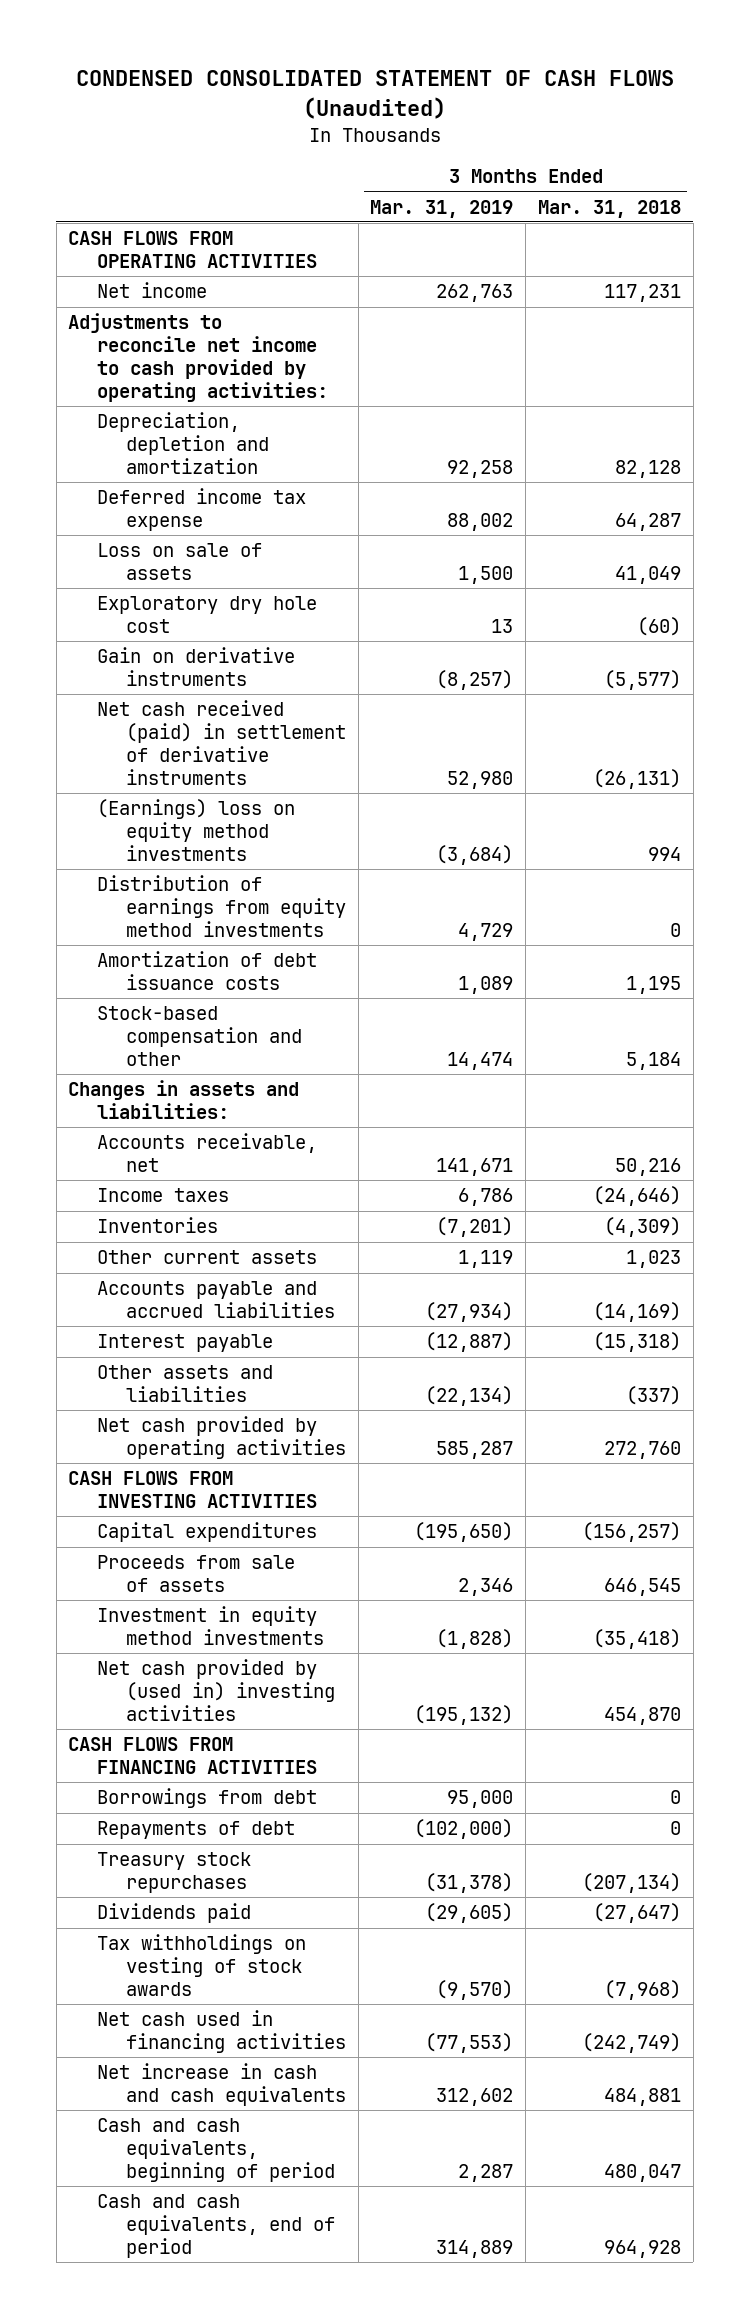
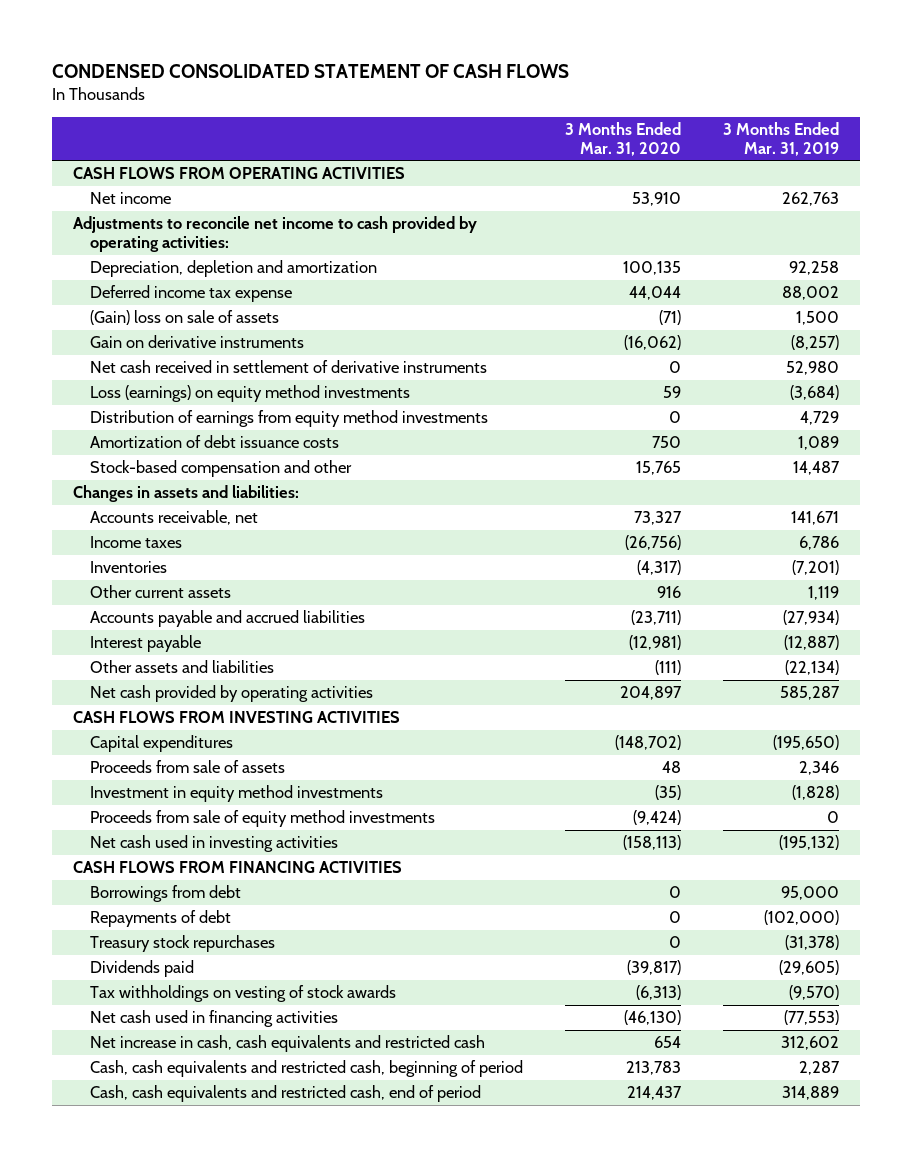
[75,69,674,119] CONDENSED CONSOLIDATED STATEMENT OF CASH FLOWS (Unaudited) -> [51,63,569,78] CONDENSED CONSOLIDATED STATEMENT OF CASH FLOWS
[538,199,682,218] Mar. 31, 2018 -> none
none -> [565,121,682,156] 3 Months Ended Mar. 31, 2020
[97,596,318,634] Exploratory dry hole cost -> none
[97,543,263,581] Loss on sale of assets -> [90,310,280,326] (Gain) loss on sale of assets
[97,700,346,785] Net cash received (paid) in settlement of derivative instruments -> [90,360,488,374] Net cash received in settlement of derivative instruments
[97,799,296,861] (Earnings) loss on equity method investments -> [90,385,411,403] Loss (earnings) on equity method investments
[447,1051,514,1070] 14,474 -> [793,461,841,476] 14,487
none -> [90,810,436,828] Proceeds from sale of equity method investments
[97,1659,335,1721] Net cash provided by (used in) investing activities -> [90,835,339,853] Net cash used in investing activities
[97,2063,346,2107] Net increase in cash and cash equivalents -> [90,1035,486,1053] Net increase in cash, cash equivalents and restricted cash
[97,2118,335,2182] Cash and cash equivalents, beginning of period -> [90,1060,524,1078] Cash, cash equivalents and restricted cash, beginning of period
[97,2194,335,2258] Cash and cash equivalents, end of period -> [90,1085,482,1103] Cash, cash equivalents and restricted cash, end of period

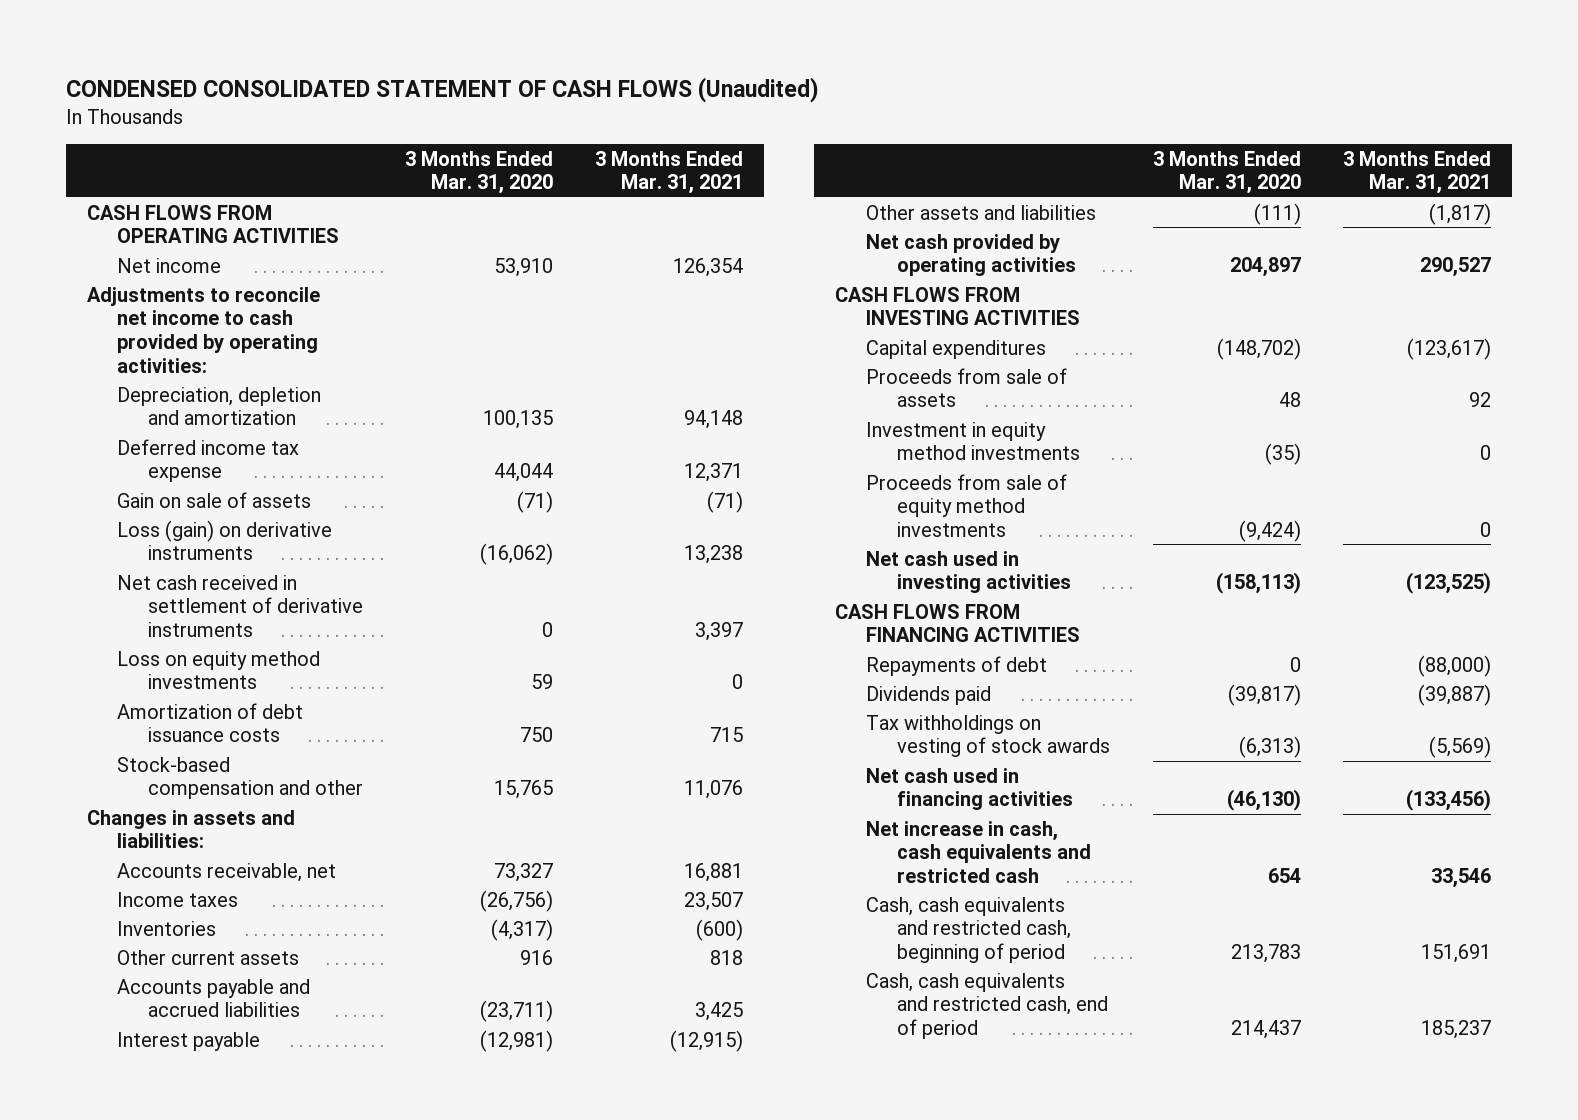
[51,63,569,78] CONDENSED CONSOLIDATED STATEMENT OF CASH FLOWS -> [65,76,819,103] CONDENSED CONSOLIDATED STATEMENT OF CASH FLOWS (Unaudited)
[723,121,840,156] 3 Months Ended Mar. 31, 2019 -> none
none -> [595,150,744,195] 3 Months Ended Mar. 31, 2021
[90,310,280,326] (Gain) loss on sale of assets -> [117,491,312,508] Gain on sale of assets
[90,335,305,349] Gain on derivative instruments -> [117,519,333,561] Loss (gain) on derivative instruments
[90,410,489,428] Distribution of earnings from equity method investments -> none
[90,385,411,403] Loss (earnings) on equity method investments -> [117,650,321,690] Loss on equity method investments
[90,885,242,903] Borrowings from debt -> none
[90,935,276,953] Treasury stock repurchases -> none

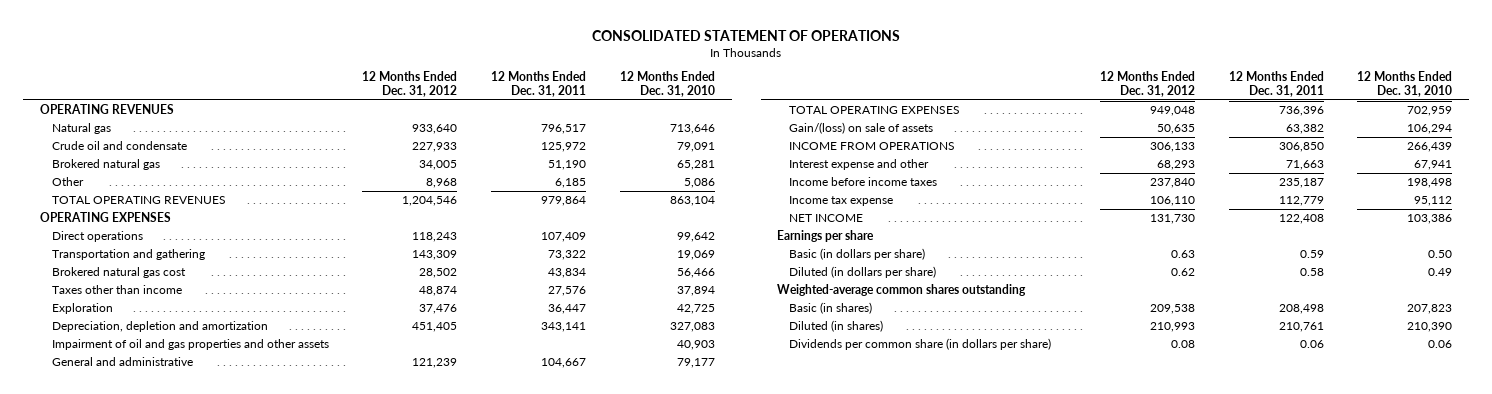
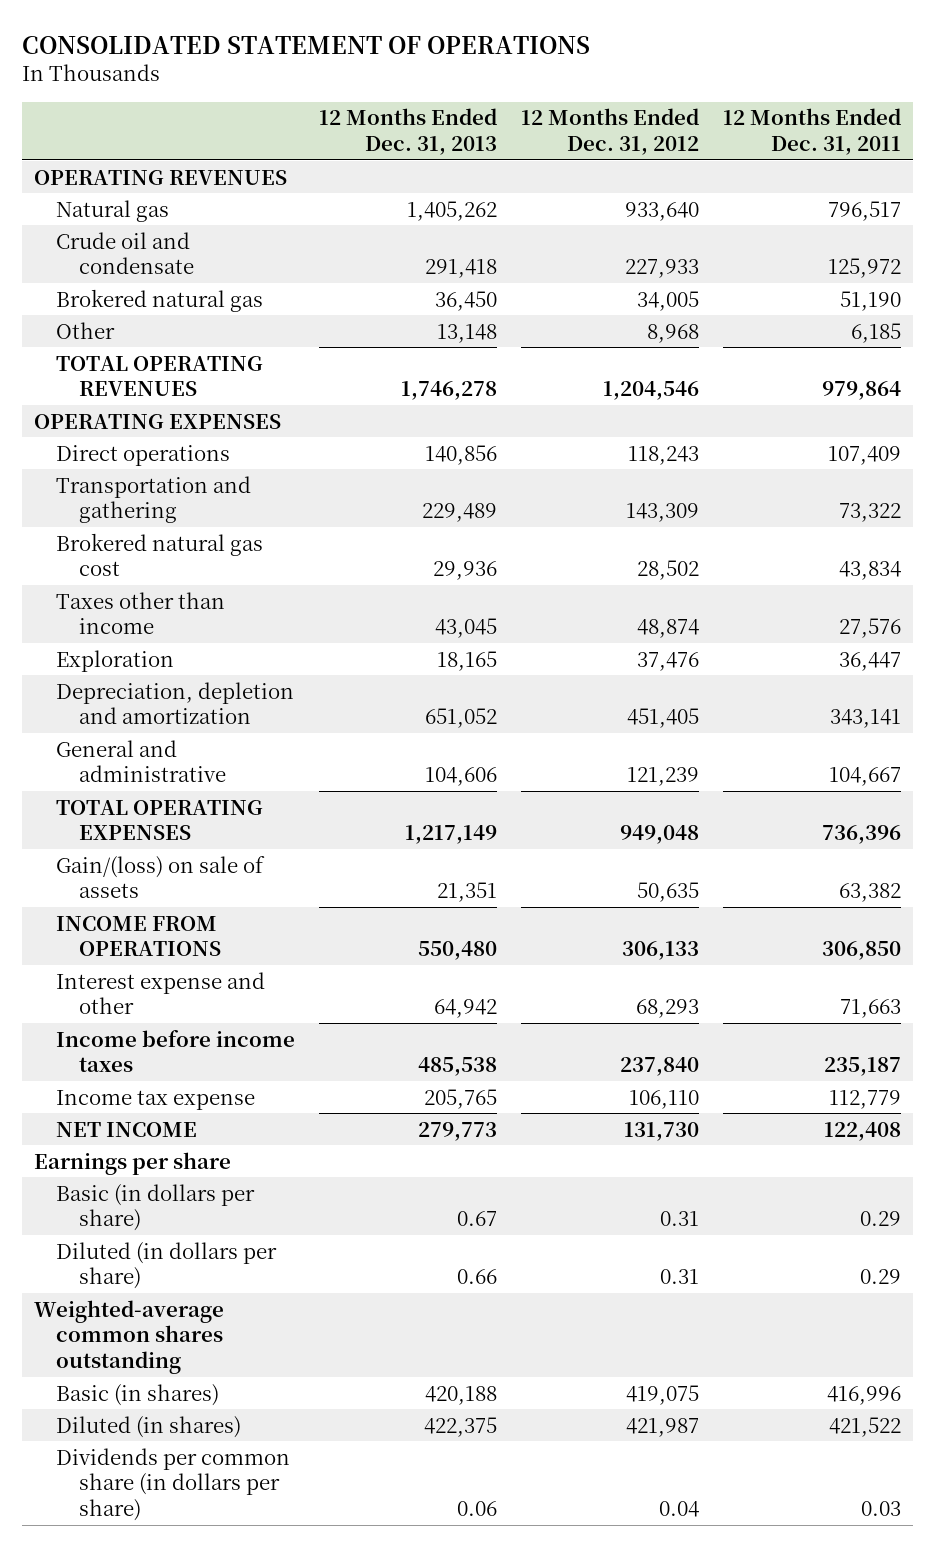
[619,71,715,98] 12 Months Ended Dec. 31, 2010 -> none
none -> [319,108,498,155] 12 Months Ended Dec. 31, 2013
[51,339,329,351] Impairment of oil and gas properties and other assets -> none
[1170,250,1195,259] 0.63 -> [660,1211,700,1227] 0.31
[1299,250,1324,259] 0.59 -> [859,1211,901,1227] 0.29
[1170,268,1195,277] 0.62 -> [660,1269,700,1285] 0.31
[1299,268,1324,277] 0.58 -> [859,1269,901,1285] 0.29
[1149,304,1195,315] 209,538 -> [626,1384,700,1405] 419,075
[1278,304,1324,315] 208,498 -> [826,1385,901,1405] 416,996
[1149,322,1195,333] 210,993 -> [626,1417,700,1437] 421,987
[1278,322,1324,333] 210,761 -> [828,1416,901,1437] 421,522
[1170,340,1195,349] 0.08 -> [659,1500,700,1517] 0.04
[1299,340,1324,349] 0.06 -> [860,1500,901,1516] 0.03

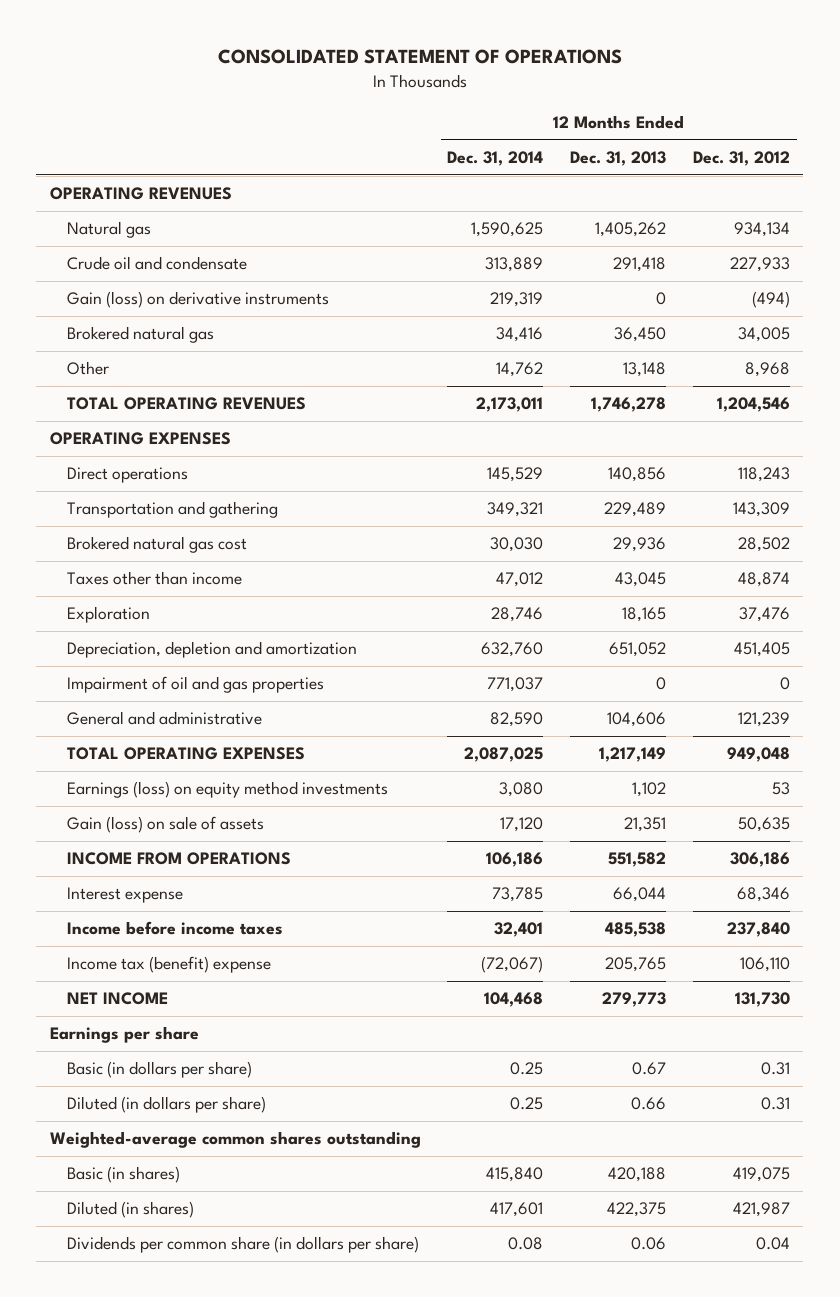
[722,108,901,155] 12 Months Ended Dec. 31, 2011 -> none
none -> [447,150,544,166] Dec. 31, 2014
[625,201,700,221] 933,640 -> [733,222,790,238] 934,134
none -> [66,291,329,309] Gain (loss) on derivative instruments
none -> [66,676,324,694] Impairment of oil and gas properties
none -> [66,781,388,799] Earnings (loss) on equity method investments
[56,855,266,899] Gain/(loss) on sale of assets -> [66,816,264,834] Gain (loss) on sale of assets
[418,941,498,961] 550,480 -> [608,852,667,868] 551,582
[622,941,700,961] 306,133 -> [729,852,790,868] 306,186
[56,971,266,1015] Interest expense and other -> [66,887,183,904] Interest expense
[434,999,498,1019] 64,942 -> [613,887,667,903] 66,044
[636,999,700,1019] 68,293 -> [736,887,790,903] 68,346
[56,1089,256,1110] Income tax expense -> [66,956,271,974] Income tax (benefit) expense

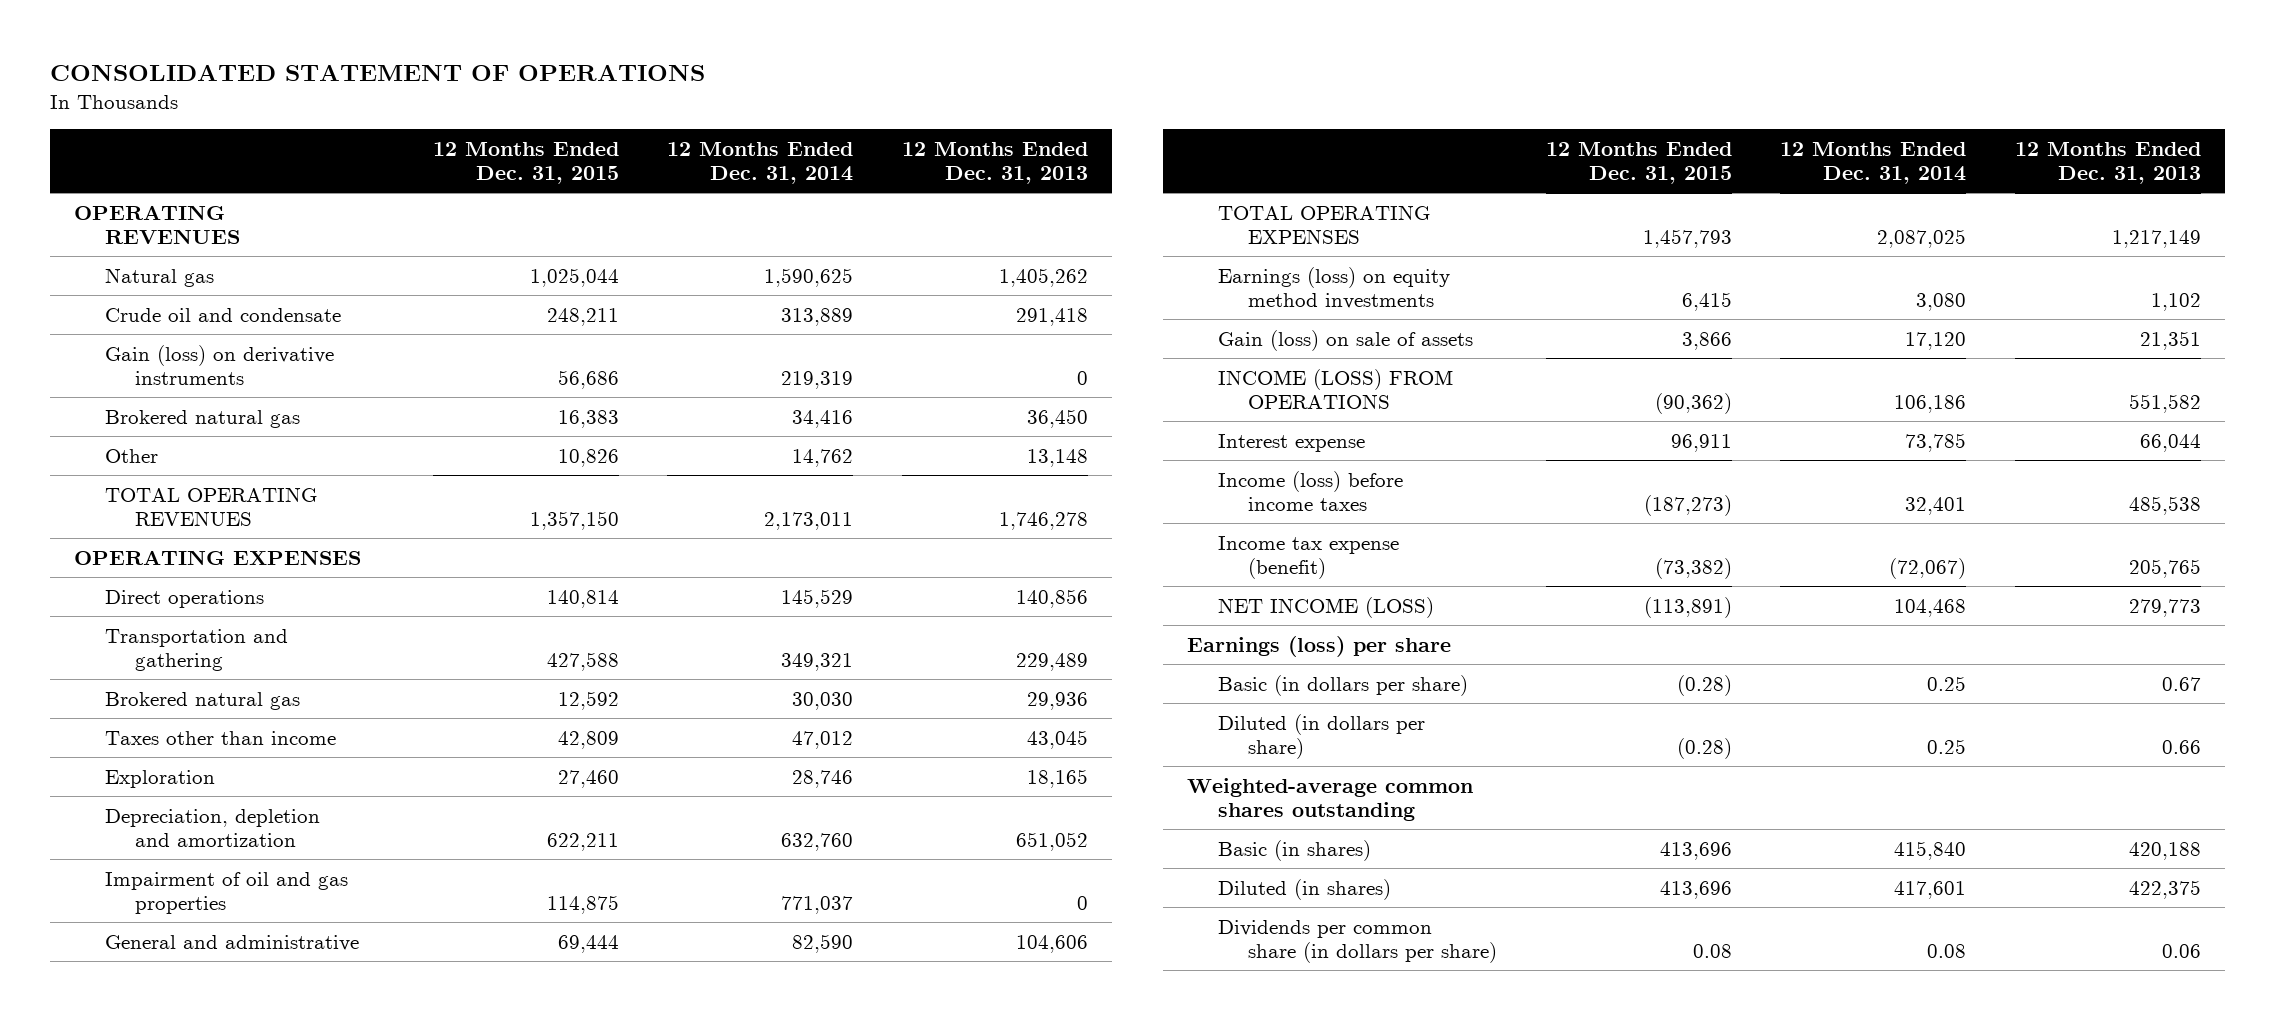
[692,150,790,166] Dec. 31, 2012 -> none
none -> [432,141,619,184] 12 Months Ended Dec. 31, 2015
[66,536,247,554] Brokered natural gas cost -> [104,691,300,710] Brokered natural gas
[66,852,291,866] INCOME FROM OPERATIONS -> [1217,368,1453,409] INCOME (LOSS) FROM OPERATIONS
[66,921,283,936] Income before income taxes -> [1217,470,1403,511] Income (loss) before income taxes
[66,956,271,974] Income tax (benefit) expense -> [1217,535,1399,579] Income tax expense (benefit)
[66,992,168,1006] NET INCOME -> [1217,596,1434,618] NET INCOME (LOSS)
[49,1026,199,1044] Earnings per share -> [1187,635,1452,657] Earnings (loss) per share

